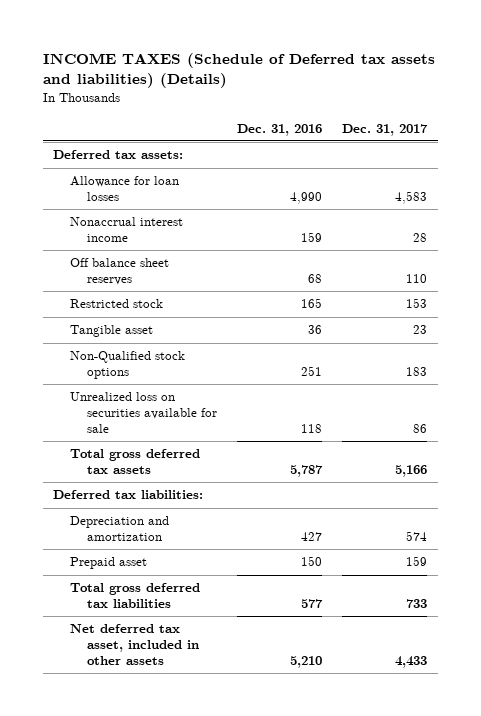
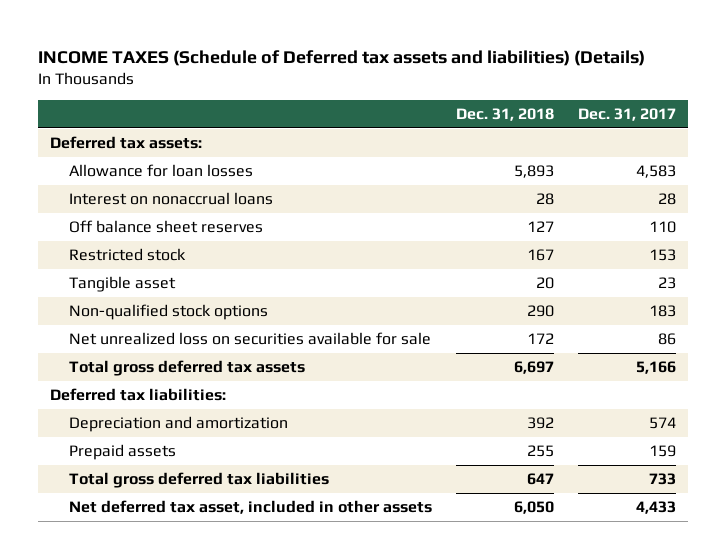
[237,123,323,136] Dec. 31, 2016 -> none
none -> [456,108,555,122] Dec. 31, 2018
[69,217,183,243] Nonaccrual interest income -> [69,191,274,205] Interest on nonaccrual loans
[69,351,185,380] Non-Qualified stock options -> [69,303,269,320] Non-qualified stock options
[69,392,217,434] Unrealized loss on securities available for sale -> [69,331,432,345] Net unrealized loss on securities available for sale
[69,557,147,570] Prepaid asset -> [69,443,177,460] Prepaid assets

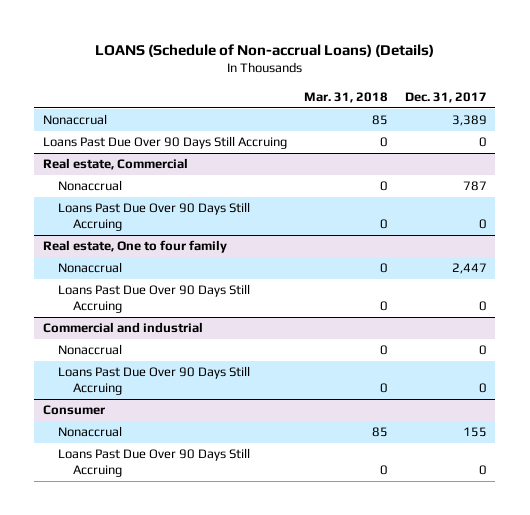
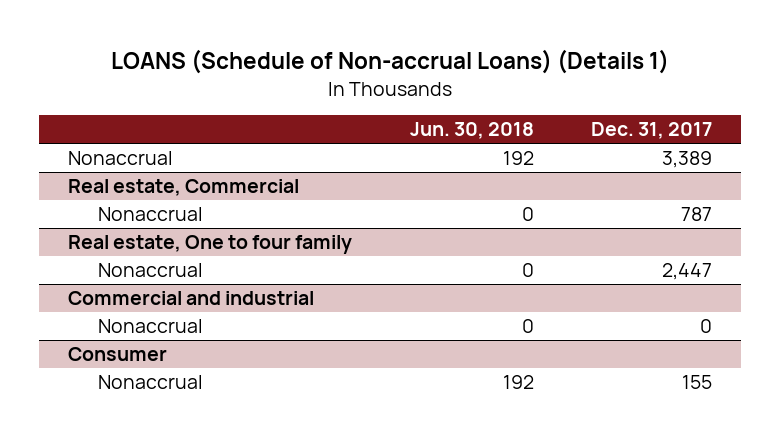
[94,43,434,57] LOANS (Schedule of Non-accrual Loans) (Details) -> [111,49,670,75] LOANS (Schedule of Non-accrual Loans) (Details 1)
[303,92,388,104] Mar. 31, 2018 -> none
none -> [409,122,534,140] Jun. 30, 2018
[42,136,287,150] Loans Past Due Over 90 Days Still Accruing -> none
[57,202,250,232] Loans Past Due Over 90 Days Still Accruing -> none
[57,284,250,314] Loans Past Due Over 90 Days Still Accruing -> none
[57,366,250,396] Loans Past Due Over 90 Days Still Accruing -> none
[57,448,250,478] Loans Past Due Over 90 Days Still Accruing -> none

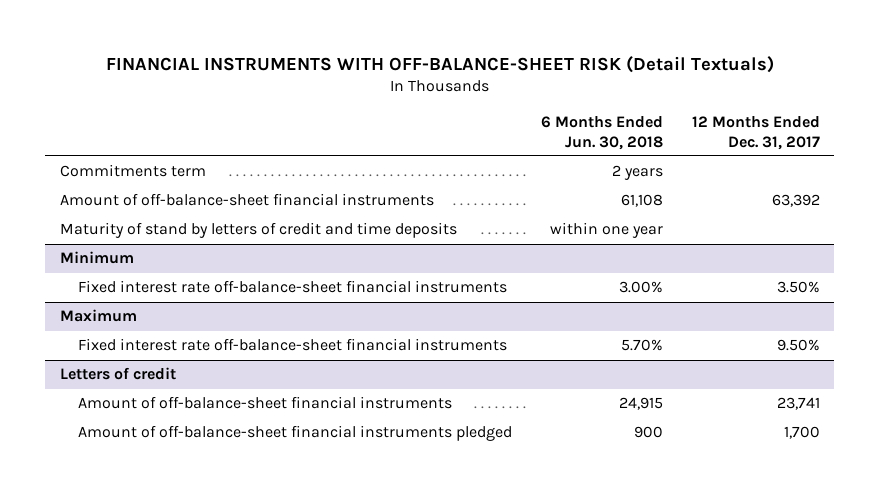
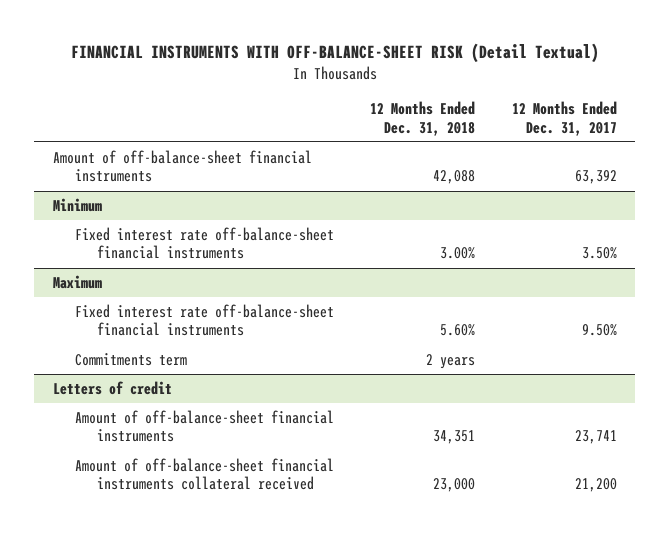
[105,55,774,73] FINANCIAL INSTRUMENTS WITH OFF-BALANCE-SHEET RISK (Detail Textuals) -> [70,43,599,64] FINANCIAL INSTRUMENTS WITH OFF-BALANCE-SHEET RISK (Detail Textual)
[540,115,663,150] 6 Months Ended Jun. 30, 2018 -> none
none -> [370,101,476,136] 12 Months Ended Dec. 31, 2018
[59,164,206,178] Commitments term -> none
[59,222,457,239] Maturity of stand by letters of credit and time deposits -> none
none -> [74,353,187,367] Commitments term
[77,425,512,442] Amount of off-balance-sheet financial instruments pledged -> [74,458,334,491] Amount of off-balance-sheet financial instruments collateral received
[783,426,820,440] 1,700 -> [575,478,618,493] 21,200

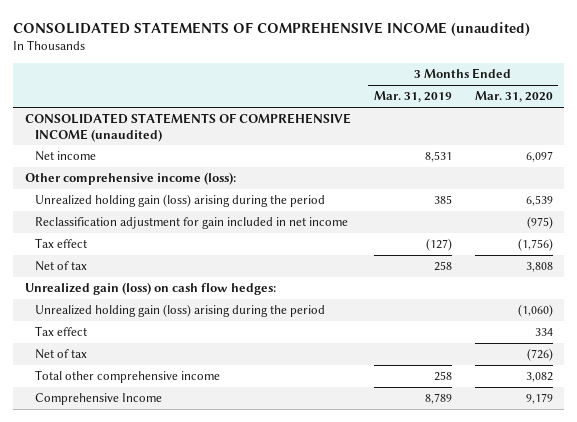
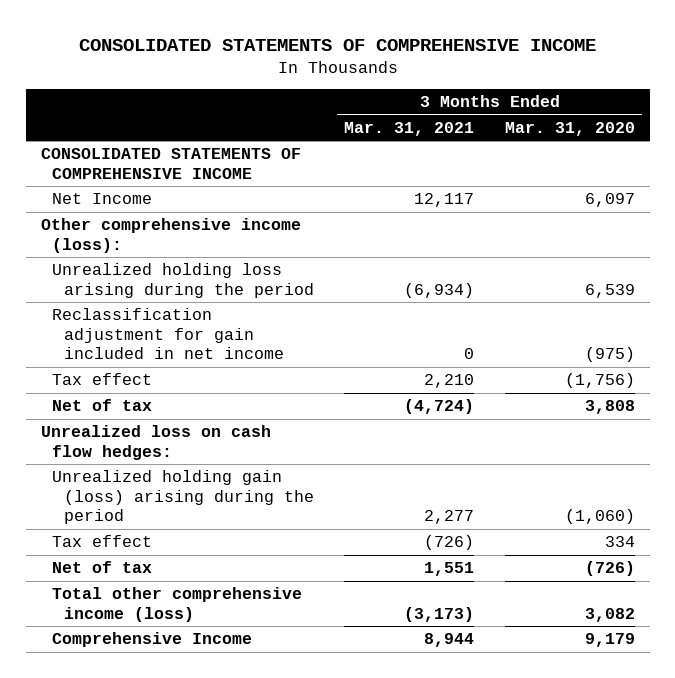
[13,21,531,36] CONSOLIDATED STATEMENTS OF COMPREHENSIVE INCOME (unaudited) -> [78,38,596,51] CONSOLIDATED STATEMENTS OF COMPREHENSIVE INCOME
[373,91,452,103] Mar. 31, 2019 -> none
none -> [344,122,475,137] Mar. 31, 2021
[24,113,351,142] CONSOLIDATED STATEMENTS OF COMPREHENSIVE INCOME (unaudited) -> [40,148,301,179] CONSOLIDATED STATEMENTS OF COMPREHENSIVE INCOME
[35,151,97,162] Net income -> [52,193,153,205] Net Income
[35,194,326,208] Unrealized holding gain (loss) arising during the period -> [52,263,315,298] Unrealized holding loss arising during the period
[24,282,276,296] Unrealized gain (loss) on cash flow hedges: -> [40,425,271,460] Unrealized loss on cash flow hedges:
[35,370,221,384] Total other comprehensive income -> [52,587,303,622] Total other comprehensive income (loss)

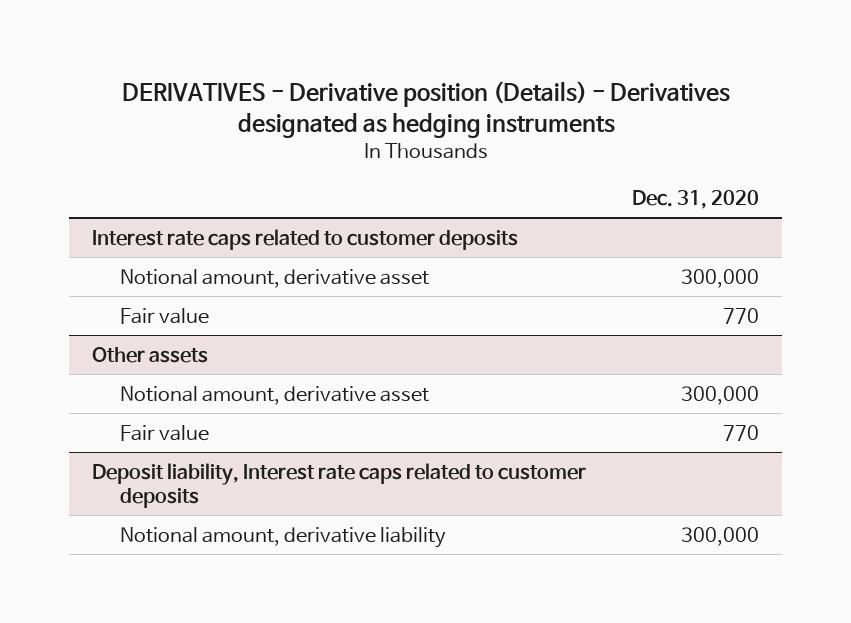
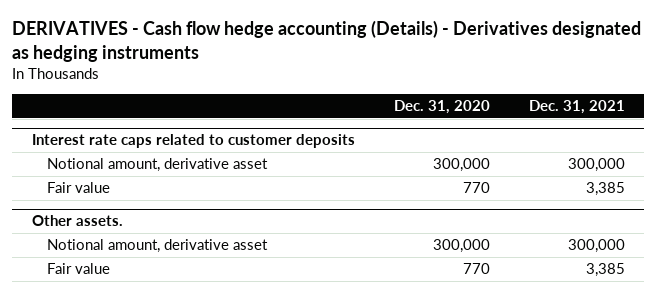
[121,81,730,139] DERIVATIVES - Derivative position (Details) - Derivatives designated as hedging instruments -> [12,20,642,62] DERIVATIVES - Cash flow hedge accounting (Details) - Derivatives designated as hedging instruments
none -> [528,100,625,115] Dec. 31, 2021
[92,346,209,363] Other assets -> [31,215,123,227] Other assets.
[92,462,587,508] Deposit liability, Interest rate caps related to customer deposits -> none
[120,526,447,548] Notional amount, derivative liability -> none

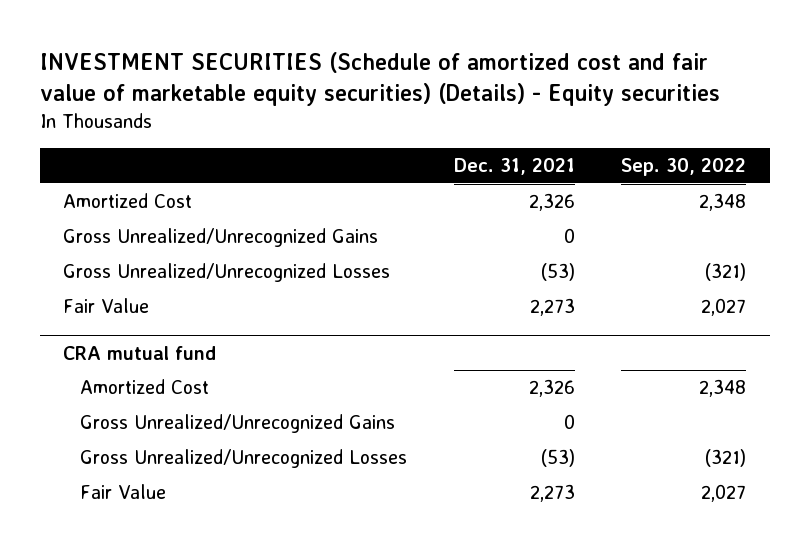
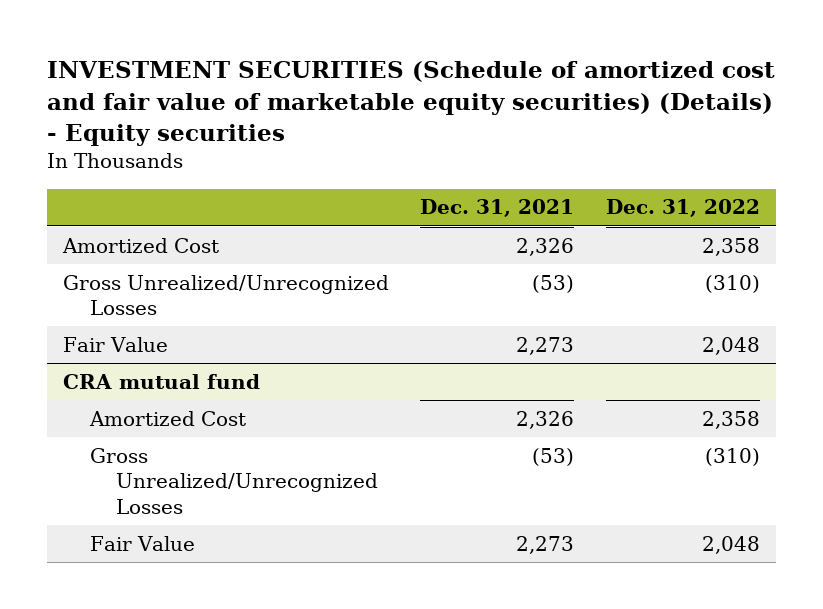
[621,158,747,177] Sep. 30, 2022 -> none
none -> [606,199,761,218] Dec. 31, 2022
[63,228,379,248] Gross Unrealized/Unrecognized Gains -> none
[79,414,395,434] Gross Unrealized/Unrecognized Gains -> none

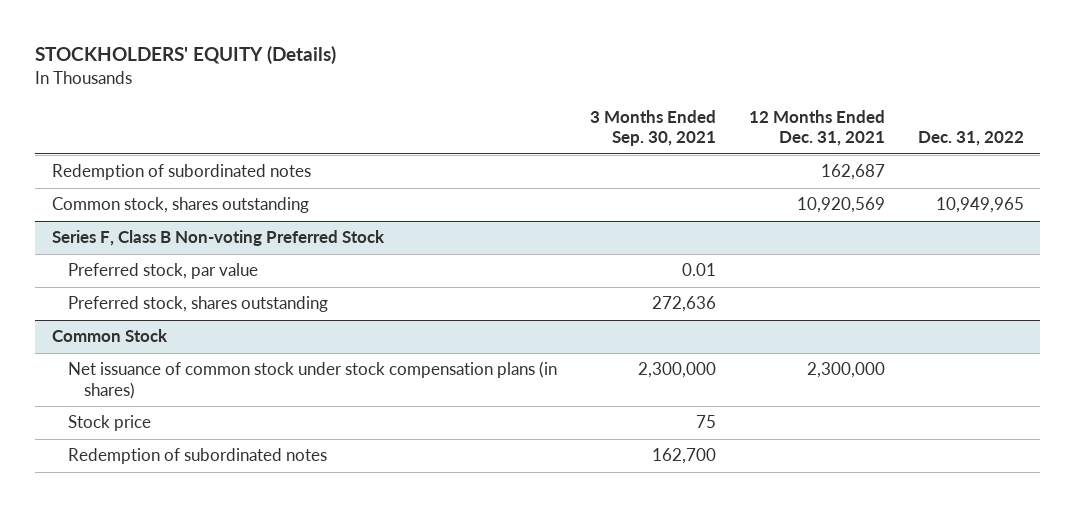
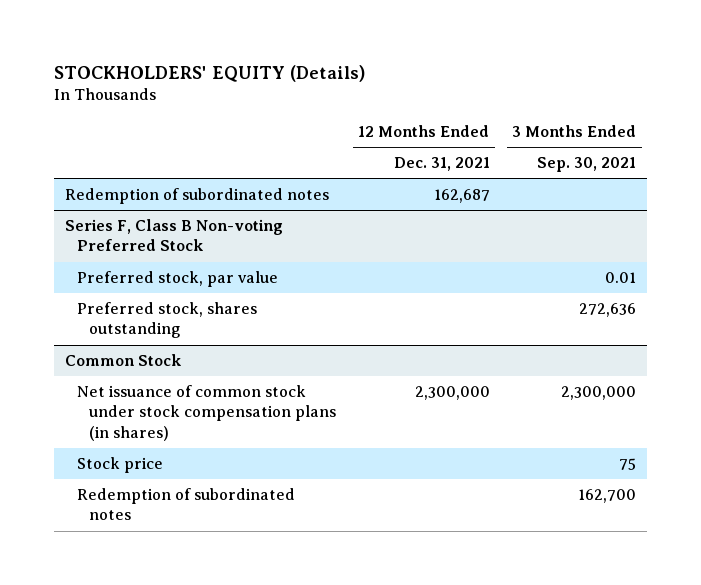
[917,131,1024,147] Dec. 31, 2022 -> none
[51,197,309,214] Common stock, shares outstanding -> none

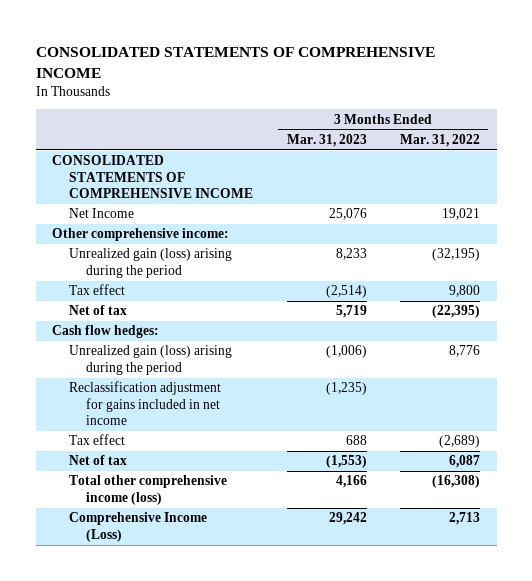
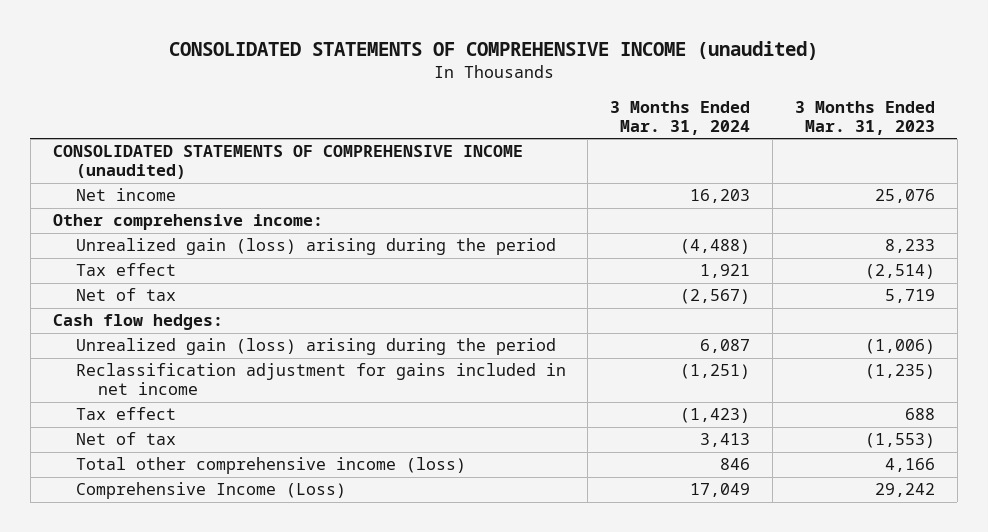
[35,46,435,78] CONSOLIDATED STATEMENTS OF COMPREHENSIVE INCOME -> [168,40,818,60] CONSOLIDATED STATEMENTS OF COMPREHENSIVE INCOME (unaudited)
[399,133,480,147] Mar. 31, 2022 -> none
none -> [610,100,751,136] 3 Months Ended Mar. 31, 2024
[52,155,254,199] CONSOLIDATED STATEMENTS OF COMPREHENSIVE INCOME -> [52,145,523,180] CONSOLIDATED STATEMENTS OF COMPREHENSIVE INCOME (unaudited)
[69,208,135,219] Net Income -> [75,188,176,202] Net income

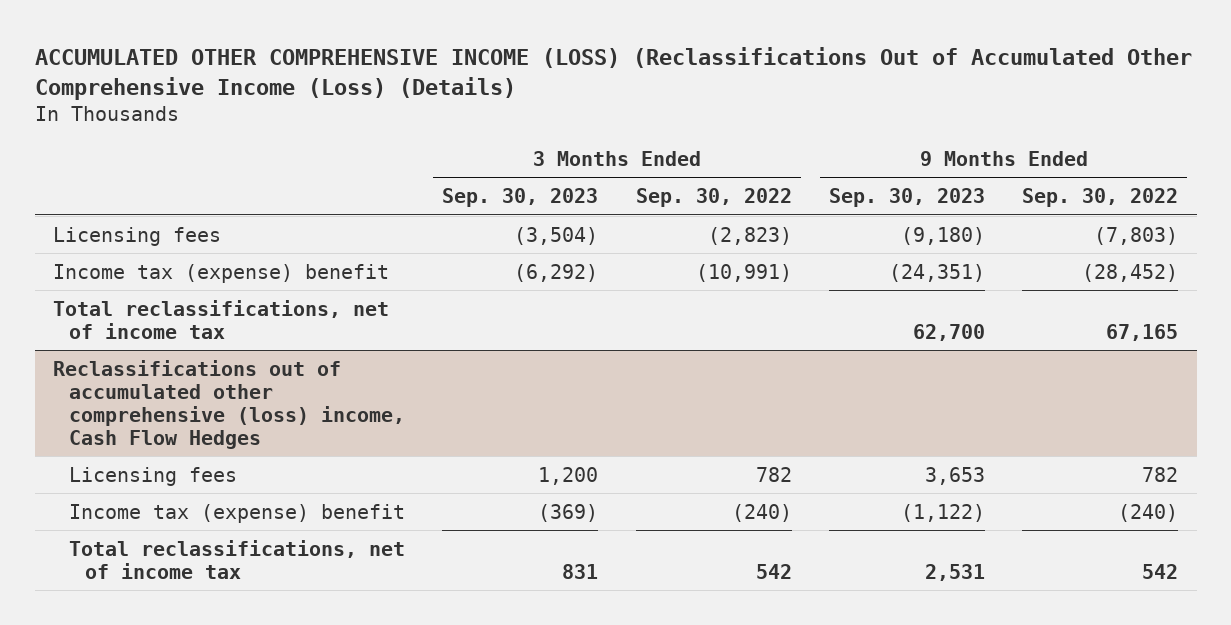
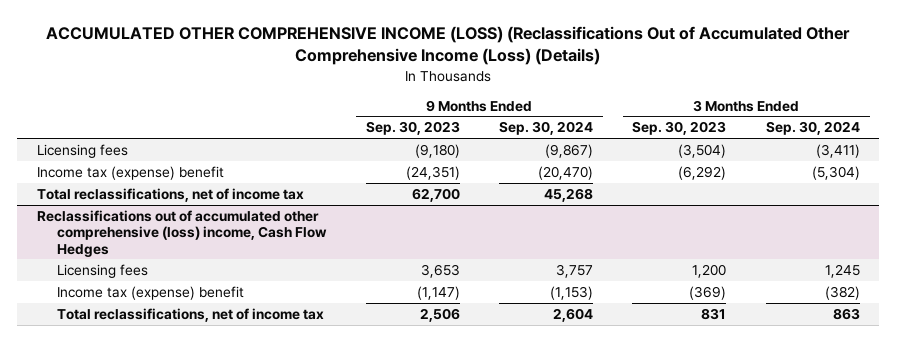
[635,188,792,208] Sep. 30, 2022 -> none
[1022,188,1179,208] Sep. 30, 2022 -> none
none -> [499,121,594,136] Sep. 30, 2024
none -> [765,121,860,136] Sep. 30, 2024
[900,503,985,522] (1,122) -> [416,285,460,300] (1,147)
[924,563,985,581] 2,531 -> [419,307,460,322] 2,506

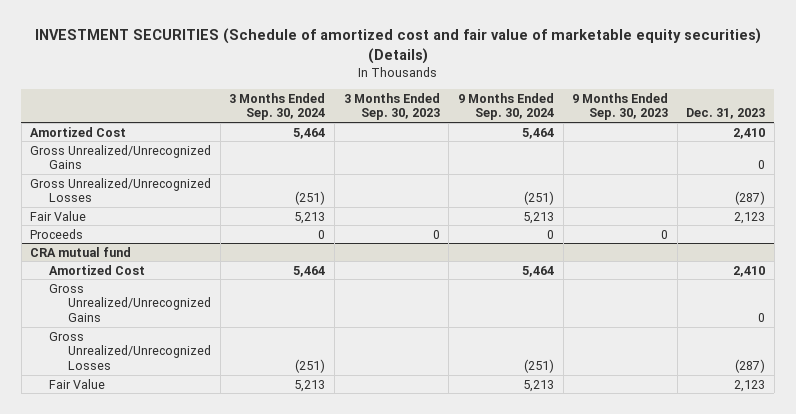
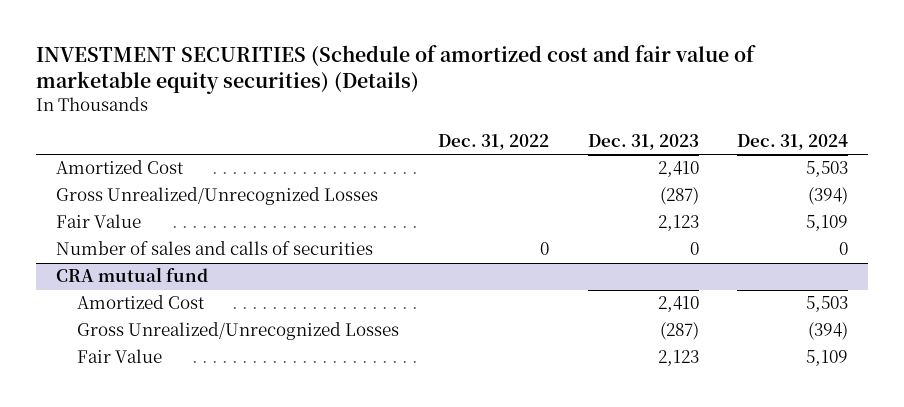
[229,92,326,121] 3 Months Ended Sep. 30, 2024 -> none
[343,92,440,121] 3 Months Ended Sep. 30, 2023 -> none
[457,92,554,121] 9 Months Ended Sep. 30, 2024 -> none
[572,92,669,121] 9 Months Ended Sep. 30, 2023 -> none
none -> [437,134,549,151] Dec. 31, 2022
none -> [737,134,849,151] Dec. 31, 2024
[30,144,212,170] Gross Unrealized/Unrecognized Gains -> none
[30,228,84,239] Proceeds -> none
none -> [55,241,373,256] Number of sales and calls of securities
[49,283,211,322] Gross Unrealized/Unrecognized Gains -> none

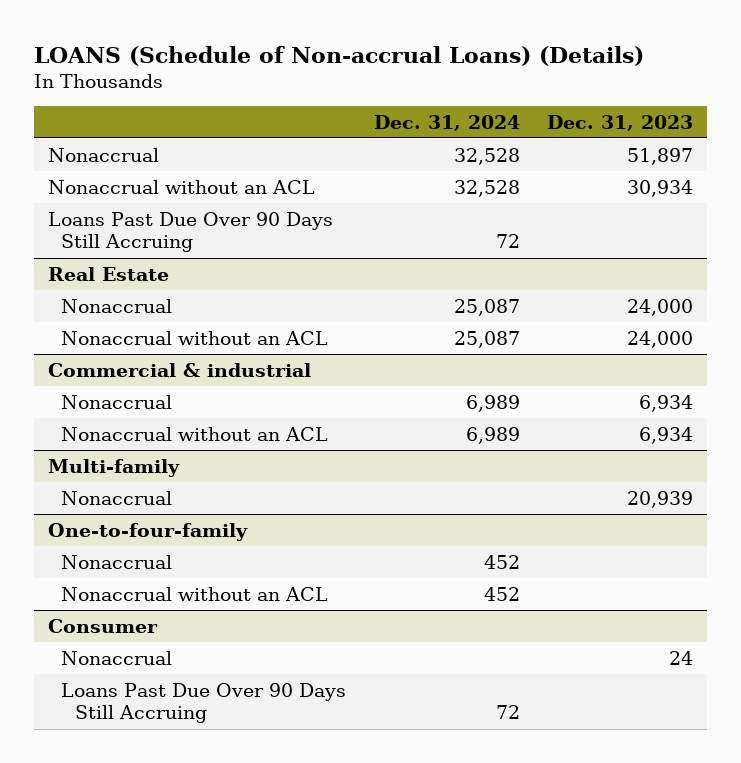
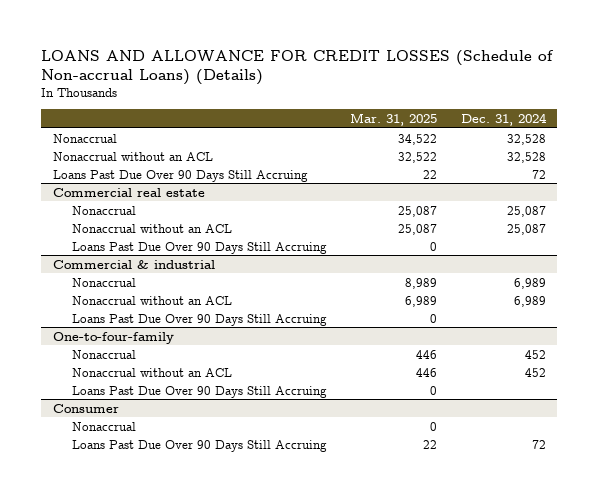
[33,45,644,66] LOANS (Schedule of Non-accrual Loans) (Details) -> [41,49,555,86] LOANS AND ALLOWANCE FOR CREDIT LOSSES (Schedule of Non-accrual Loans) (Details)
[547,114,694,131] Dec. 31, 2023 -> none
none -> [350,112,438,126] Mar. 31, 2025
[47,266,169,281] Real Estate -> [52,187,205,197] Commercial real estate
none -> [71,241,327,254] Loans Past Due Over 90 Days Still Accruing
[47,458,180,477] Multi-family -> none
[61,490,173,505] Nonaccrual -> none
none -> [71,313,327,326] Loans Past Due Over 90 Days Still Accruing
none -> [71,385,327,398] Loans Past Due Over 90 Days Still Accruing

